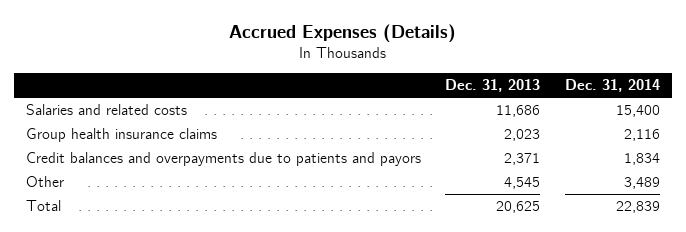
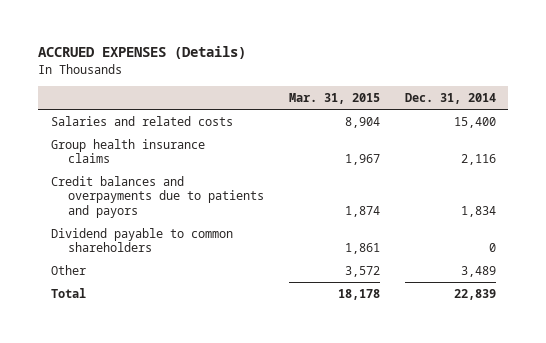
[228,23,456,43] Accrued Expenses (Details) -> [38,46,247,60] ACCRUED EXPENSES (Details)
[445,79,541,93] Dec. 31, 2013 -> none
none -> [288,92,380,104] Mar. 31, 2015
none -> [50,227,233,253] Dividend payable to common shareholders

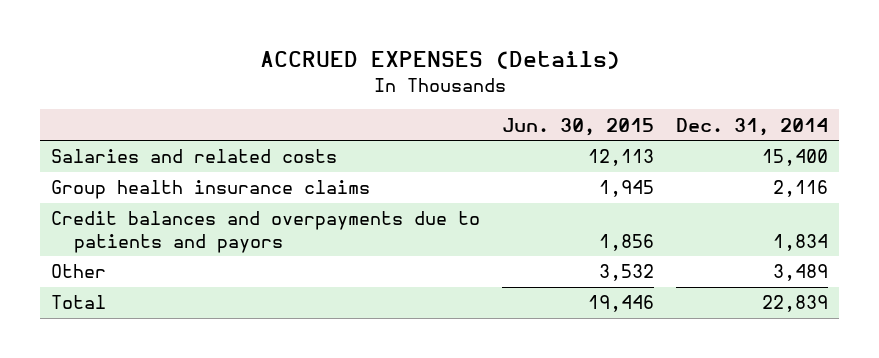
[288,92,380,104] Mar. 31, 2015 -> none
none -> [502,117,655,136] Jun. 30, 2015
[50,227,233,253] Dividend payable to common shareholders -> none

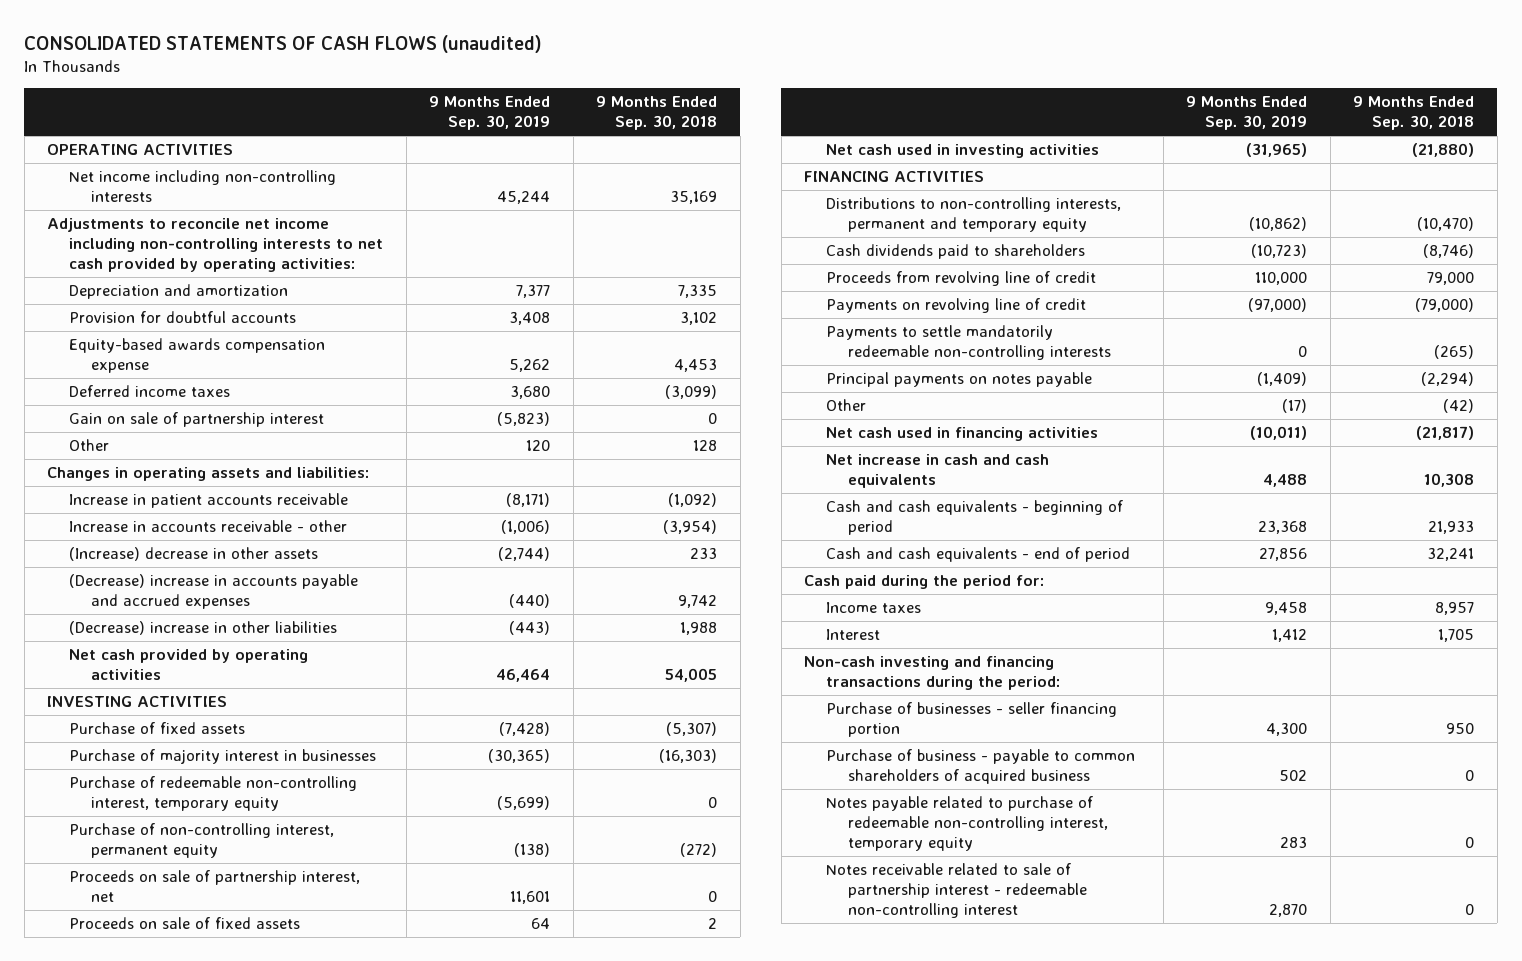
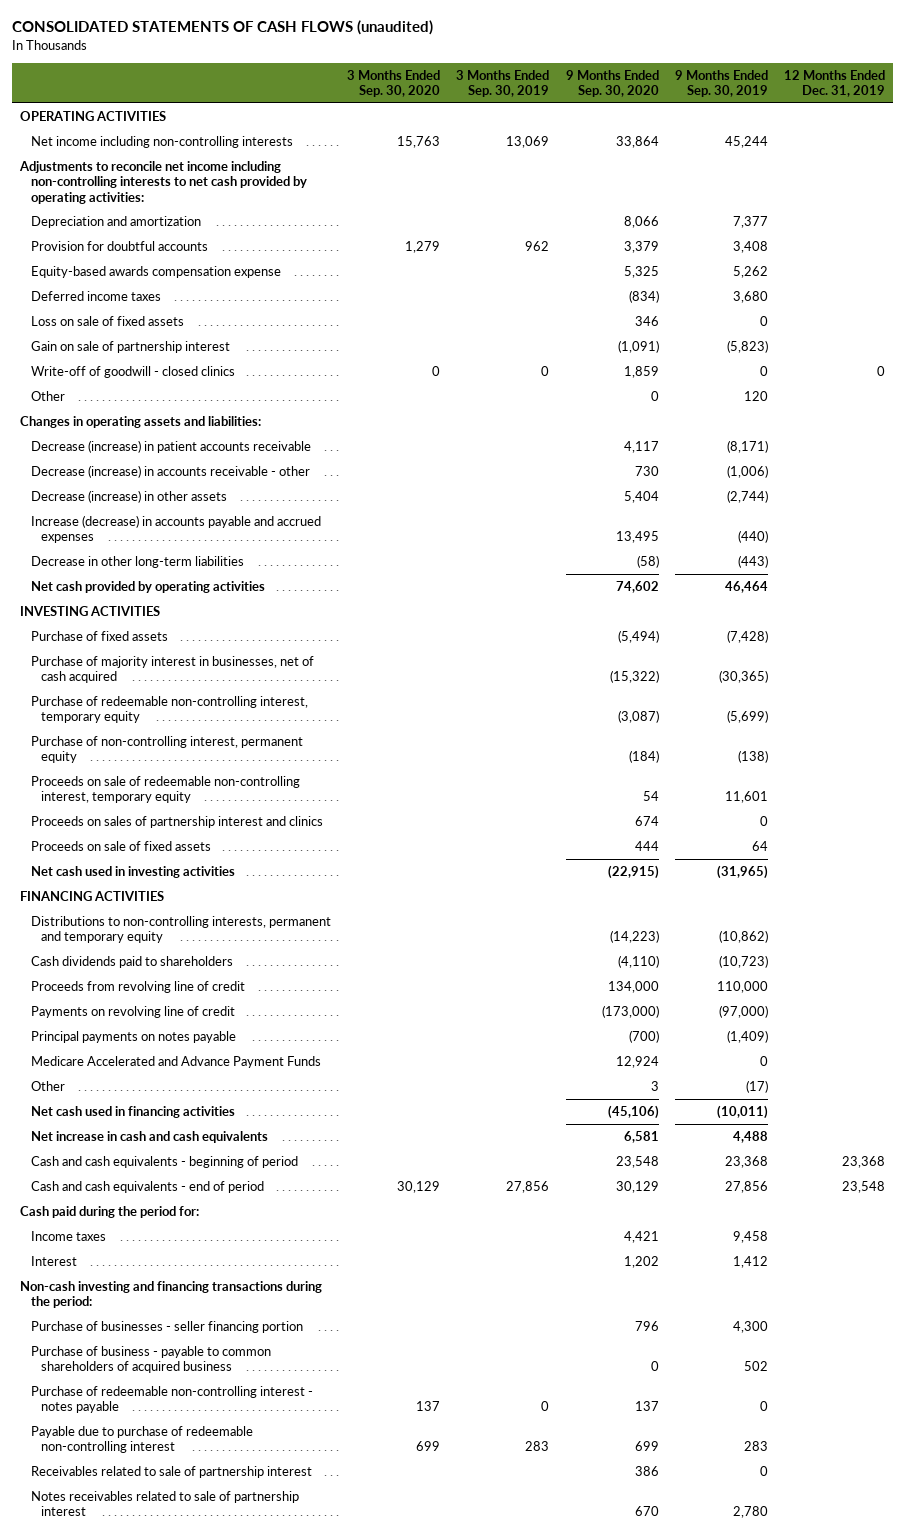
[596,96,718,131] 9 Months Ended Sep. 30, 2018 -> none
none -> [346,69,440,97] 3 Months Ended Sep. 30, 2020
none -> [456,69,550,97] 3 Months Ended Sep. 30, 2019
none -> [565,69,659,97] 9 Months Ended Sep. 30, 2020
none -> [784,69,886,97] 12 Months Ended Dec. 31, 2019
none -> [30,315,184,326] Loss on sale of fixed assets
none -> [30,365,235,378] Write-off of goodwill - closed clinics
[69,493,349,509] Increase in patient accounts receivable -> [30,439,311,453] Decrease (increase) in patient accounts receivable
[69,520,348,533] Increase in accounts receivable - other -> [30,464,310,478] Decrease (increase) in accounts receivable - other
[69,547,319,562] (Increase) decrease in other assets -> [30,489,227,503] Decrease (increase) in other assets
[69,574,359,609] (Decrease) increase in accounts payable and accrued expenses -> [30,514,321,544] Increase (decrease) in accounts payable and accrued expenses
[69,621,338,636] (Decrease) increase in other liabilities -> [30,555,244,568] Decrease in other long-term liabilities
[69,749,377,765] Purchase of majority interest in businesses -> [30,655,314,684] Purchase of majority interest in businesses, net of cash acquired
none -> [30,775,300,804] Proceeds on sale of redeemable non-controlling interest, temporary equity
[69,870,361,902] Proceeds on sale of partnership interest, net -> [30,815,323,828] Proceeds on sales of partnership interest and clinics
[510,890,551,904] 11,601 -> [759,815,768,826] 0
[826,325,1111,360] Payments to settle mandatorily redeemable non-controlling interests -> none
none -> [30,1055,321,1068] Medicare Accelerated and Advance Payment Funds
none -> [30,1385,313,1414] Purchase of redeemable non-controlling interest - notes payable
[826,796,1108,851] Notes payable related to purchase of redeemable non-controlling interest, temporary equity -> [30,1425,253,1454] Payable due to purchase of redeemable non-controlling interest
none -> [30,1465,312,1478] Receivables related to sale of partnership interest
[826,863,1087,918] Notes receivable related to sale of partnership interest - redeemable non-controlling interest -> [30,1490,299,1517] Notes receivables related to sale of partnership interest
[1269,903,1308,917] 2,870 -> [732,1506,768,1519] 2,780

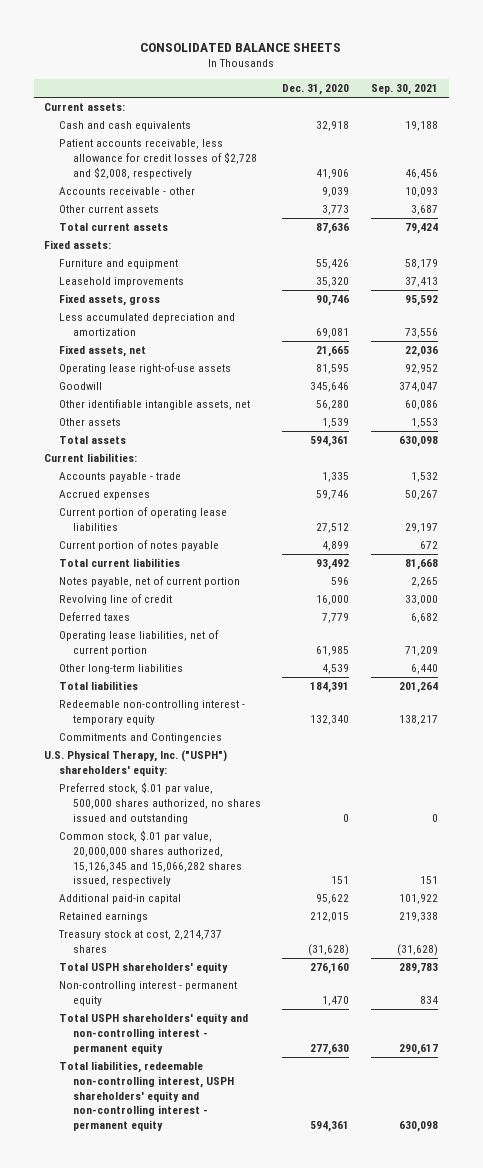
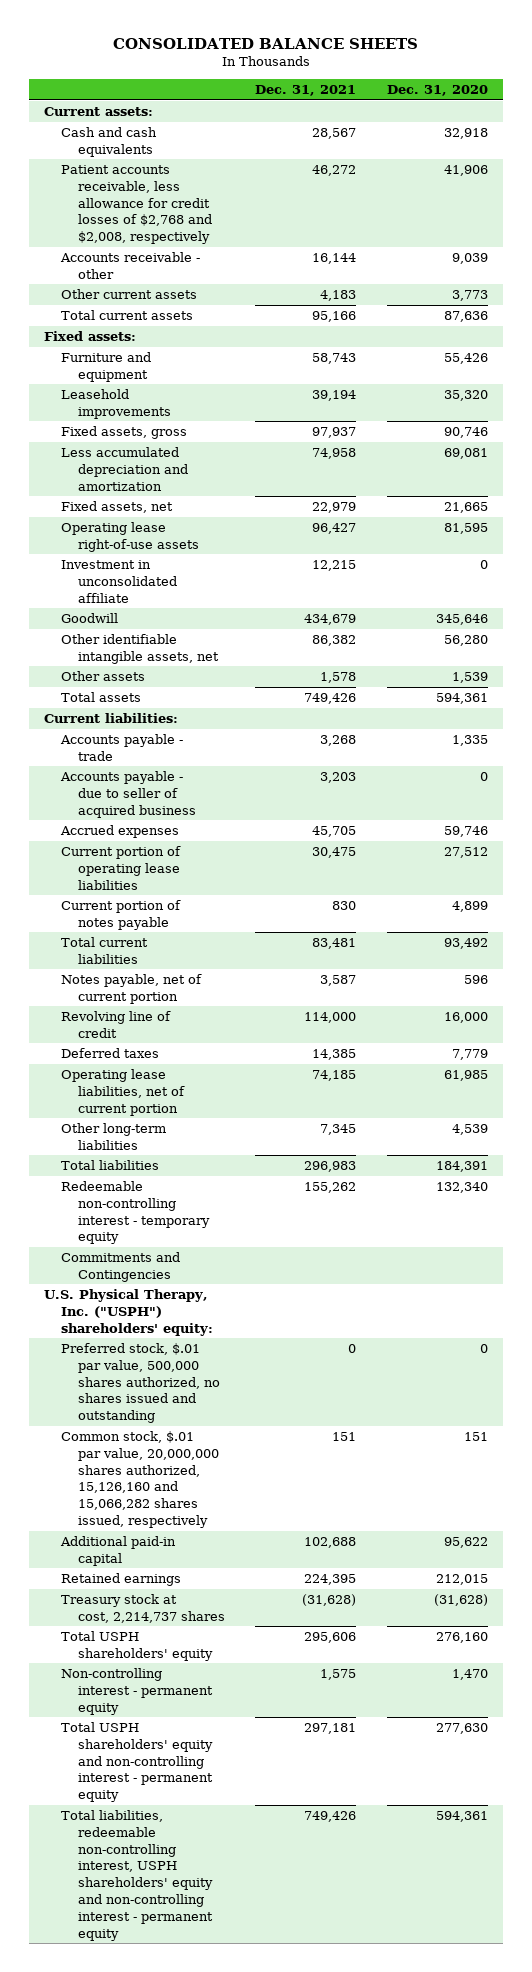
[371,84,439,96] Sep. 30, 2021 -> none
none -> [255,85,357,97] Dec. 31, 2021
[58,139,257,179] Patient accounts receivable, less allowance for credit losses of $2,728 and $2,008, respectively -> [61,165,213,245] Patient accounts receivable, less allowance for credit losses of $2,768 and $2,008, respectively
none -> [61,560,178,603] Investment in unconsolidated affiliate
none -> [60,771,197,818] Accounts payable - due to seller of acquired business
[58,830,242,887] Common stock, $.01 par value, 20,000,000 shares authorized, 15,126,345 and 15,066,282 shares issued, respectively -> [61,1431,220,1529] Common stock, $.01 par value, 20,000,000 shares authorized, 15,126,160 and 15,066,282 shares issued, respectively

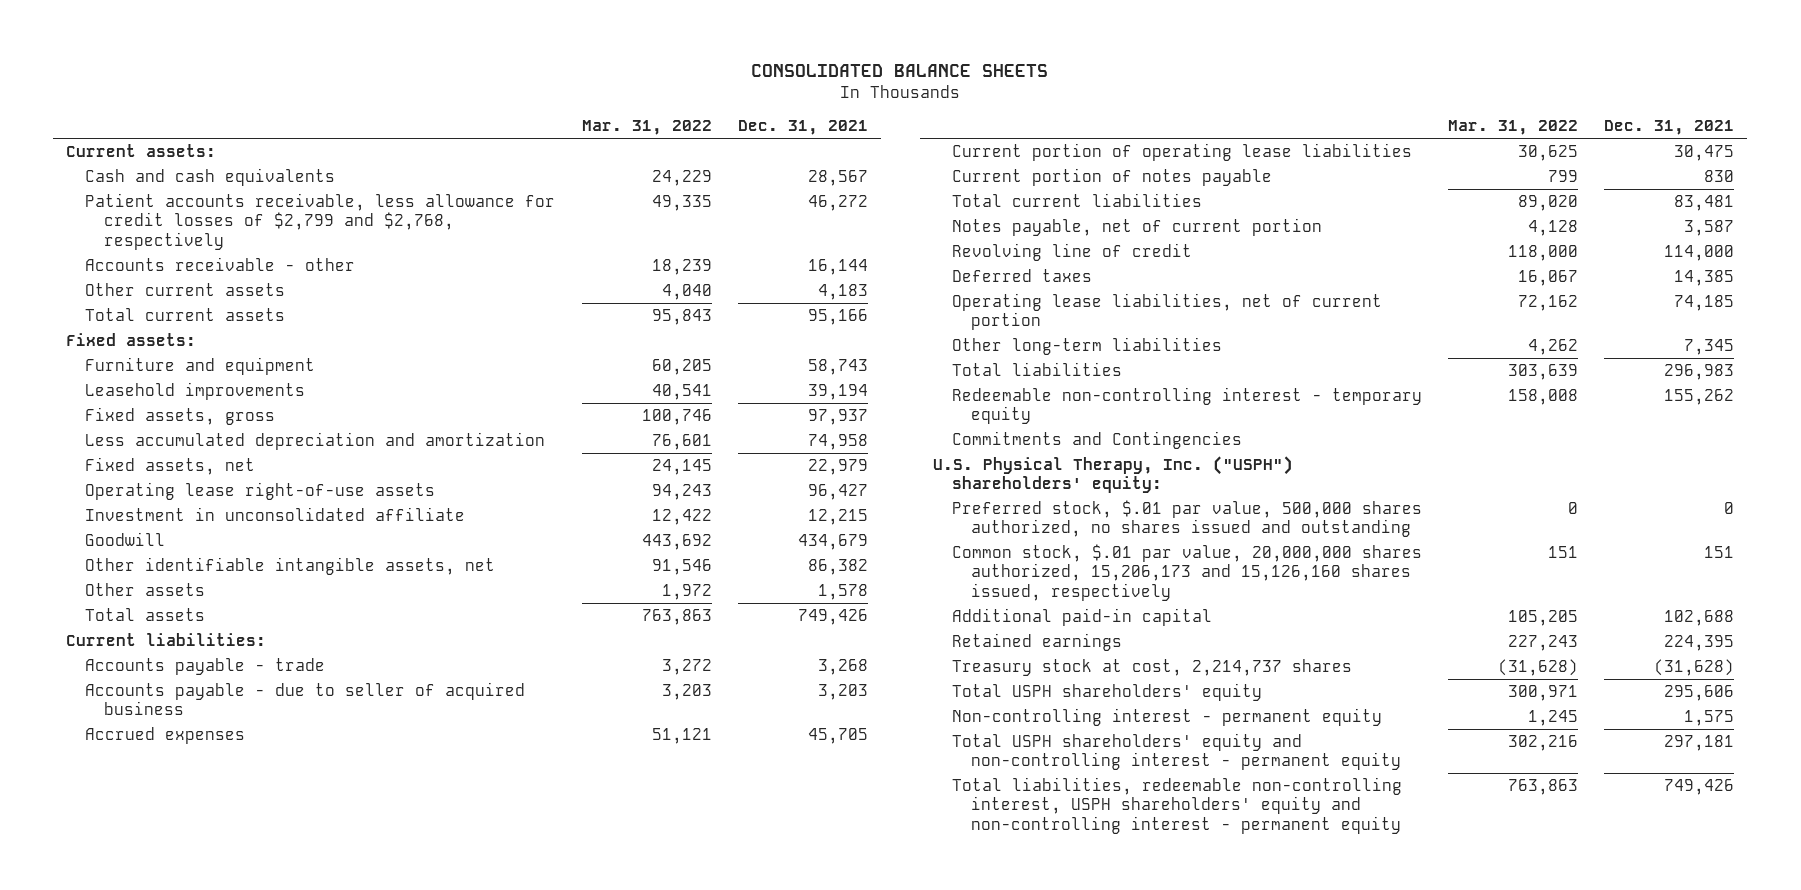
[386,85,488,97] Dec. 31, 2020 -> none
none -> [581,120,712,136] Mar. 31, 2022
[61,165,213,245] Patient accounts receivable, less allowance for credit losses of $2,768 and $2,008, respectively -> [85,192,556,251] Patient accounts receivable, less allowance for credit losses of $2,799 and $2,768, respectively
[61,1431,220,1529] Common stock, $.01 par value, 20,000,000 shares authorized, 15,126,160 and 15,066,282 shares issued, respectively -> [951,543,1422,602] Common stock, $.01 par value, 20,000,000 shares authorized, 15,206,173 and 15,126,160 shares issued, respectively

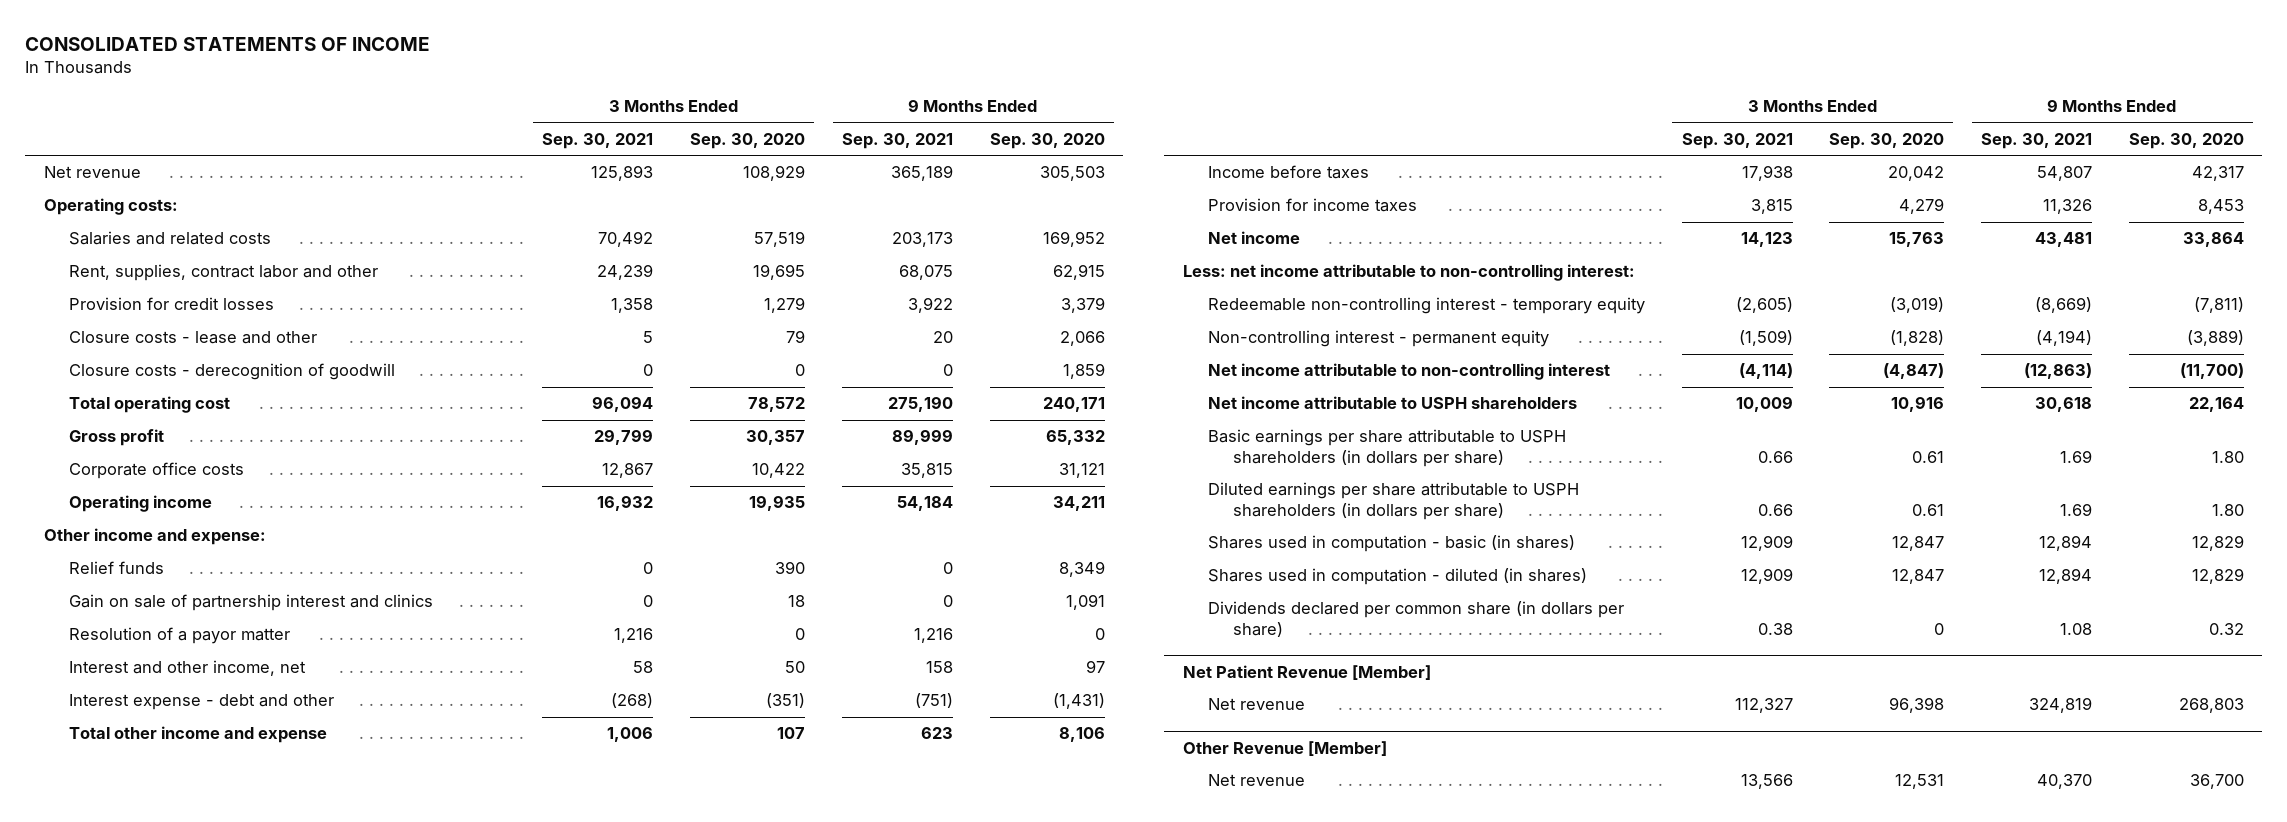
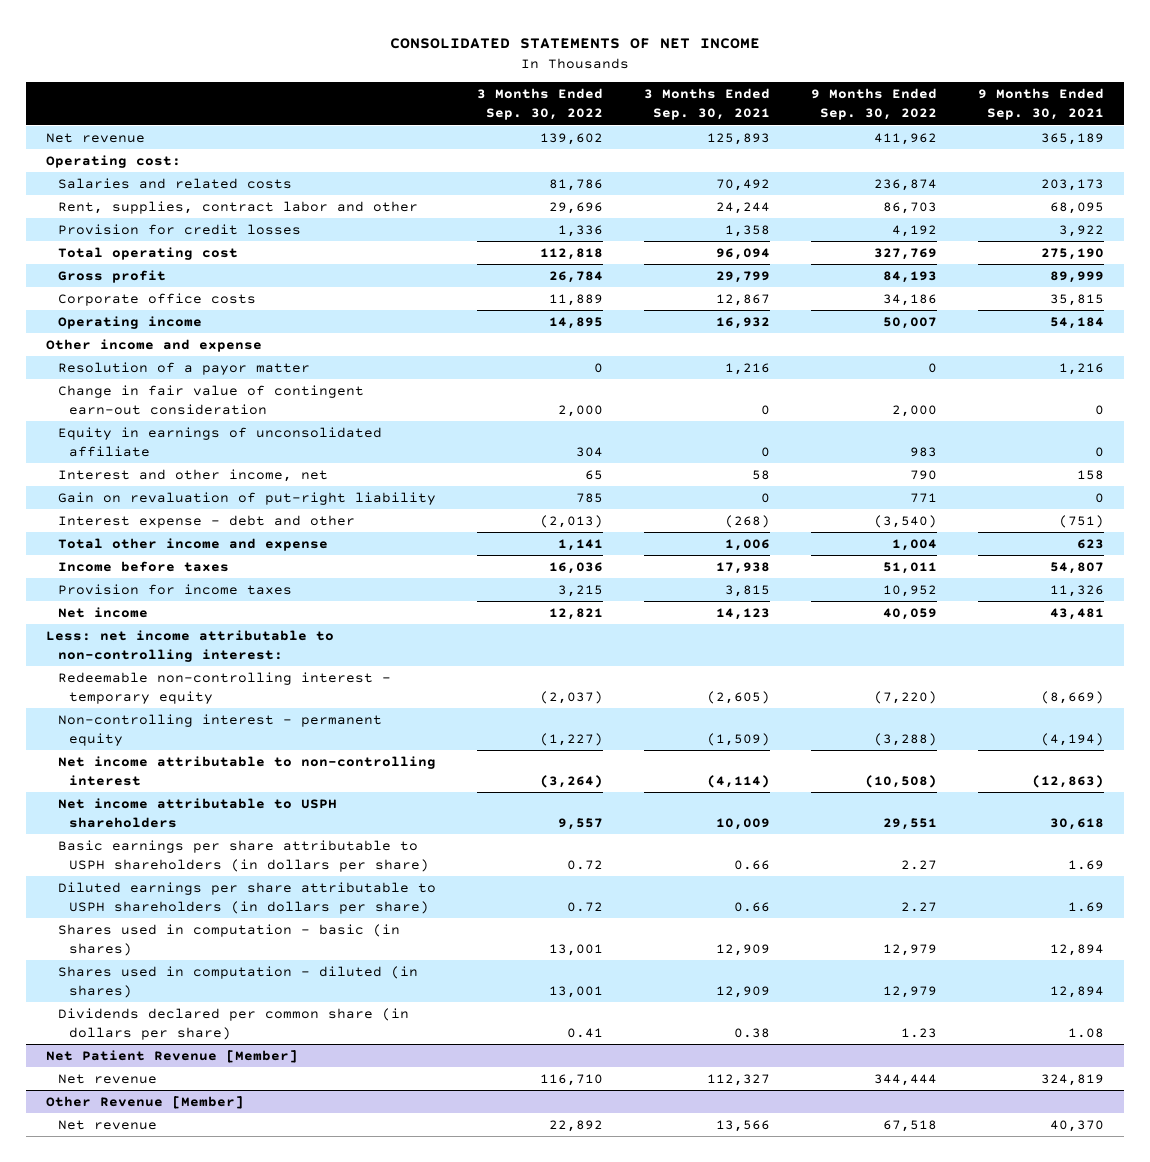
[25,37,431,52] CONSOLIDATED STATEMENTS OF INCOME -> [390,38,761,50] CONSOLIDATED STATEMENTS OF NET INCOME
[690,133,806,150] Sep. 30, 2020 -> none
[989,133,1105,150] Sep. 30, 2020 -> none
none -> [476,88,603,121] 3 Months Ended Sep. 30, 2022
none -> [810,88,937,121] 9 Months Ended Sep. 30, 2022
[43,198,178,216] Operating costs: -> [46,154,182,168] Operating cost:
[597,264,654,281] 24,239 -> [715,201,770,214] 24,244
[898,265,953,281] 68,075 -> [1049,201,1104,214] 68,095
[68,331,317,345] Closure costs - lease and other -> none
[68,363,395,381] Closure costs - derecognition of goodwill -> none
[68,561,164,575] Relief funds -> none
[68,594,433,612] Gain on sale of partnership interest and clinics -> none
[43,528,266,546] Other income and expense: -> [46,338,263,352] Other income and expense
none -> [57,384,364,415] Change in fair value of contingent earn-out consideration
none -> [57,426,382,457] Equity in earnings of unconsolidated affiliate
none -> [57,491,436,505] Gain on revaluation of put-right liability

